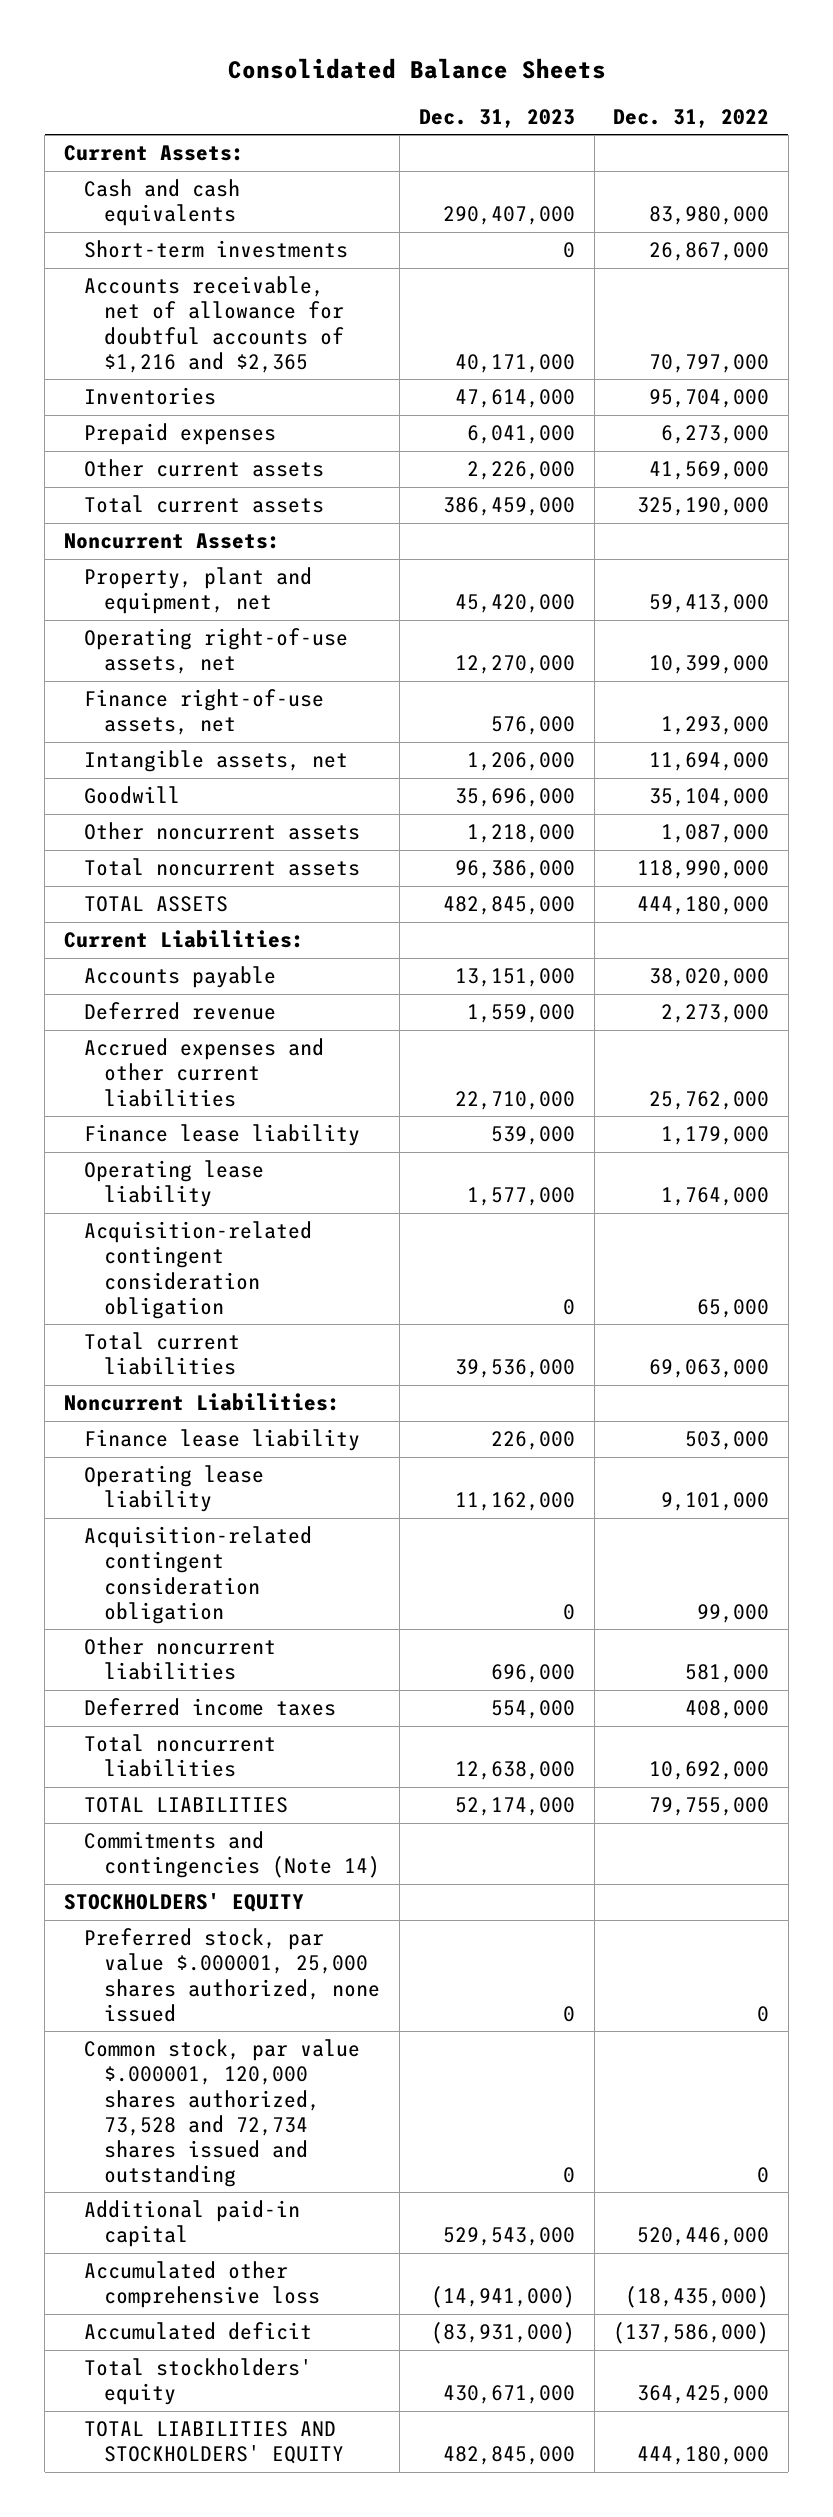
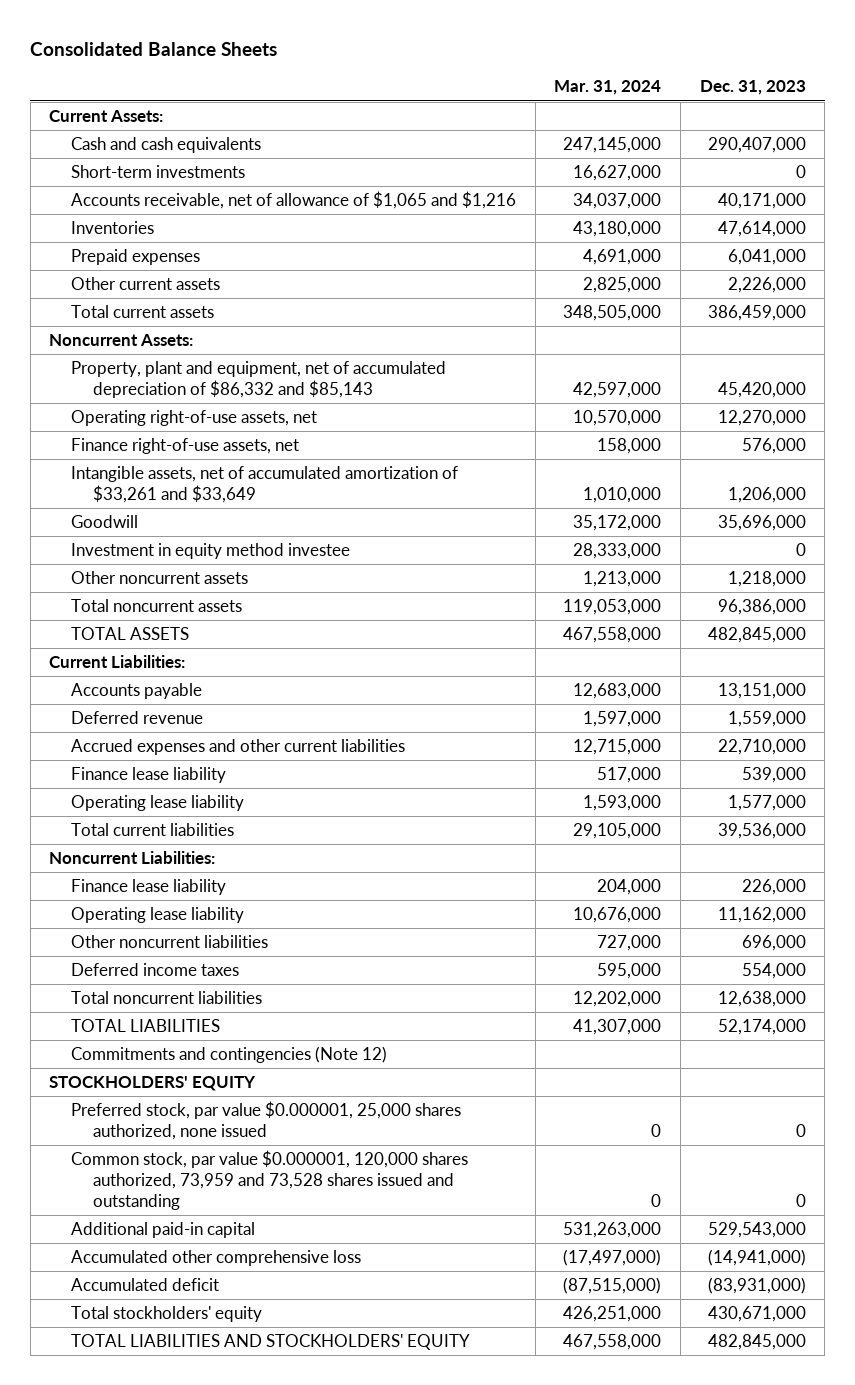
[613,108,770,128] Dec. 31, 2022 -> none
none -> [554,80,662,96] Mar. 31, 2024
[84,276,345,373] Accounts receivable, net of allowance for doubtful accounts of $1,216 and $2,365 -> [70,191,516,210] Accounts receivable, net of allowance of $1,065 and $1,216
[84,567,313,615] Property, plant and equipment, net -> [70,361,446,399] Property, plant and equipment, net of accumulated depreciation of $86,332 and $85,143
[84,750,349,773] Intangible assets, net -> [70,466,458,504] Intangible assets, net of accumulated amortization of $33,261 and $33,649
none -> [70,543,350,560] Investment in equity method investee
[84,1221,313,1319] Acquisition-related contingent consideration obligation -> none
[84,1526,313,1624] Acquisition-related contingent consideration obligation -> none
[84,1831,381,1879] Commitments and contingencies (Note 14) -> [70,1046,387,1064] Commitments and contingencies (Note 12)
[84,1928,381,2022] Preferred stock, par value $.000001, 25,000 shares authorized, none issued -> [70,1101,461,1141] Preferred stock, par value $0.000001, 25,000 shares authorized, none issued
[84,2039,361,2187] Common stock, par value $.000001, 120,000 shares authorized, 73,528 and 72,734 shares issued and outstanding -> [70,1150,468,1211] Common stock, par value $0.000001, 120,000 shares authorized, 73,959 and 73,528 shares issued and outstanding

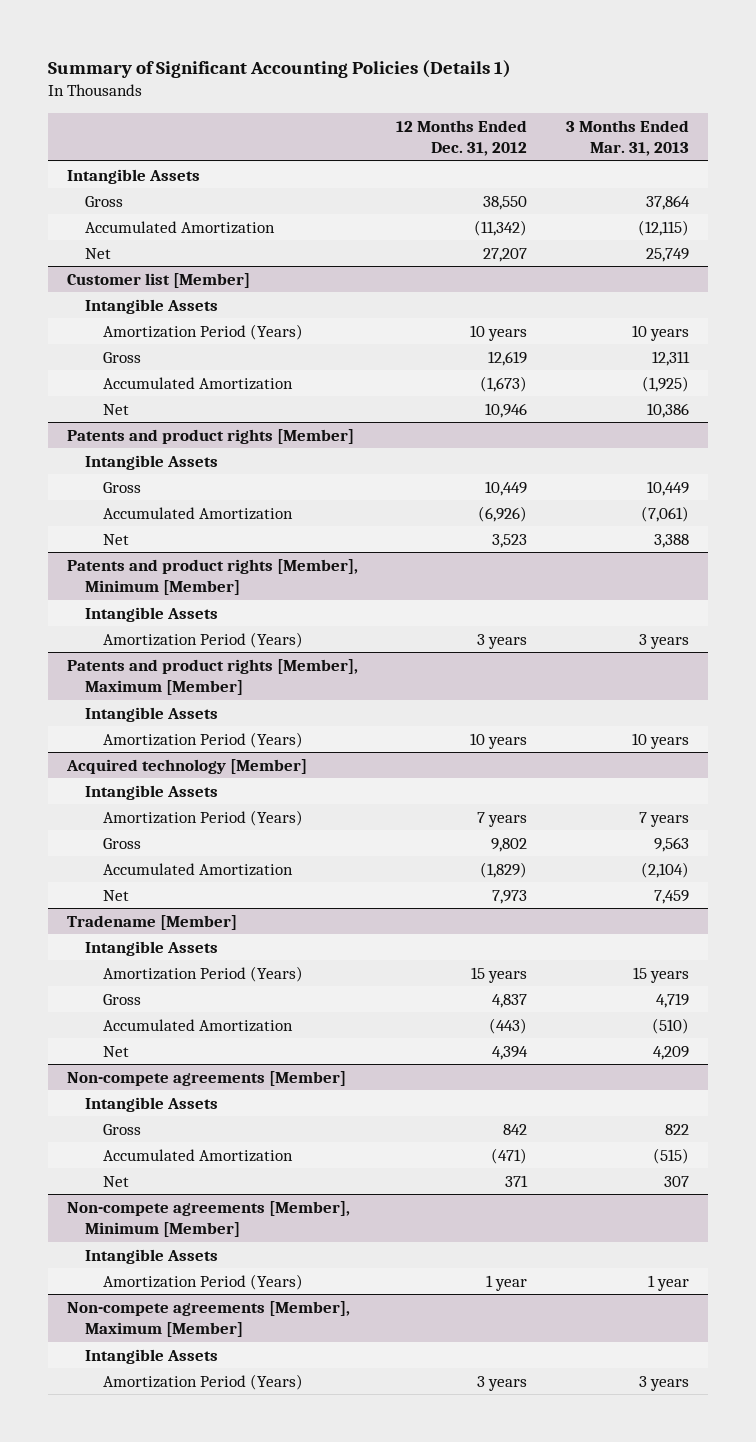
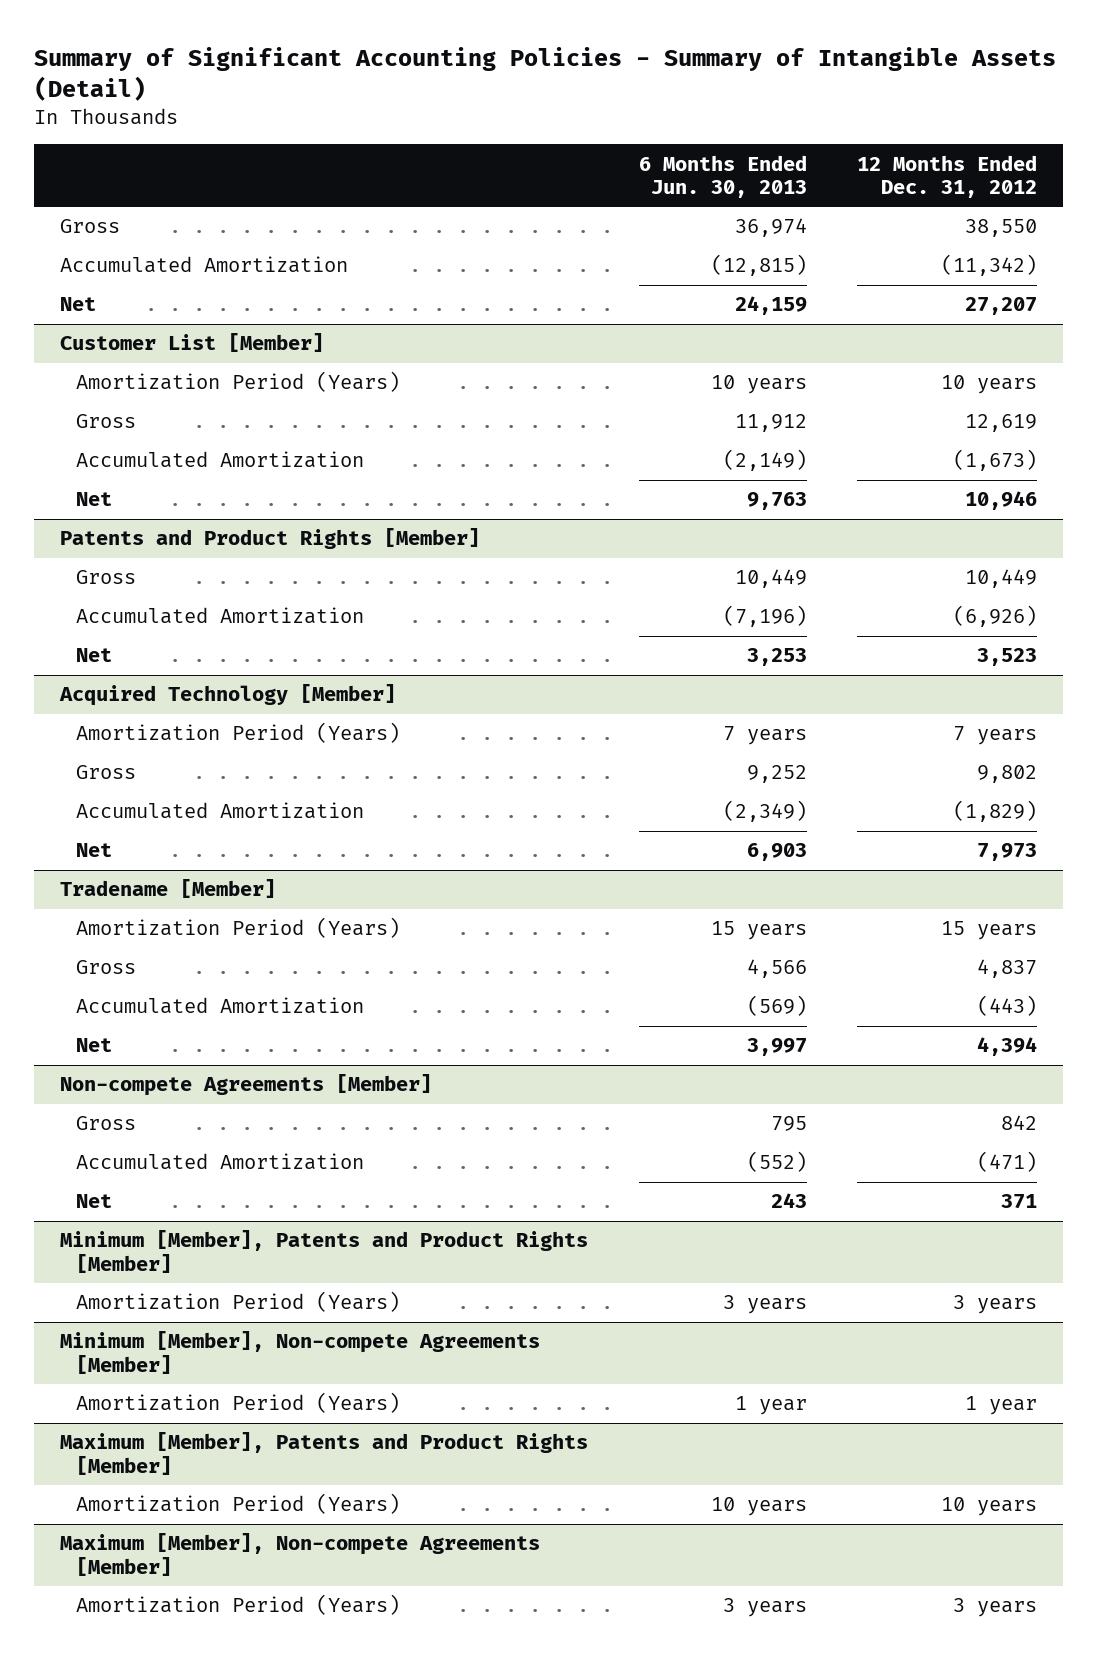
[48,59,512,78] Summary of Significant Accounting Policies (Details 1) -> [34,46,1057,101] Summary of Significant Accounting Policies - Summary of Intangible Assets (Detail)
[565,119,689,157] 3 Months Ended Mar. 31, 2013 -> none
none -> [638,154,807,198] 6 Months Ended Jun. 30, 2013
[67,168,201,184] Intangible Assets -> none
[85,298,219,314] Intangible Assets -> none
[67,272,251,288] Customer list [Member] -> [59,333,324,353] Customer List [Member]
[85,454,219,470] Intangible Assets -> none
[67,428,355,444] Patents and product rights [Member] -> [59,528,480,550] Patents and Product Rights [Member]
[67,558,359,596] Patents and product rights [Member], Minimum [Member] -> none
[85,606,219,622] Intangible Assets -> none
[102,631,303,648] Amortization Period (Years) -> none
[67,658,359,696] Patents and product rights [Member], Maximum [Member] -> none
[85,706,219,722] Intangible Assets -> none
[102,731,303,748] Amortization Period (Years) -> none
[85,784,219,800] Intangible Assets -> none
[66,758,308,774] Acquired technology [Member] -> [58,684,396,707] Acquired Technology [Member]
[85,940,219,956] Intangible Assets -> none
[85,1096,219,1112] Intangible Assets -> none
[67,1070,347,1086] Non-compete agreements [Member] -> [59,1074,432,1097] Non-compete Agreements [Member]
[85,1248,219,1264] Intangible Assets -> none
none -> [59,1230,588,1273] Minimum [Member], Patents and Product Rights [Member]
none -> [75,1291,400,1313] Amortization Period (Years)
[67,1200,351,1238] Non-compete agreements [Member], Minimum [Member] -> [59,1331,540,1374] Minimum [Member], Non-compete Agreements [Member]
[85,1348,219,1364] Intangible Assets -> none
none -> [59,1432,588,1475] Maximum [Member], Patents and Product Rights [Member]
none -> [75,1493,400,1515] Amortization Period (Years)
[67,1300,351,1338] Non-compete agreements [Member], Maximum [Member] -> [59,1533,540,1576] Maximum [Member], Non-compete Agreements [Member]

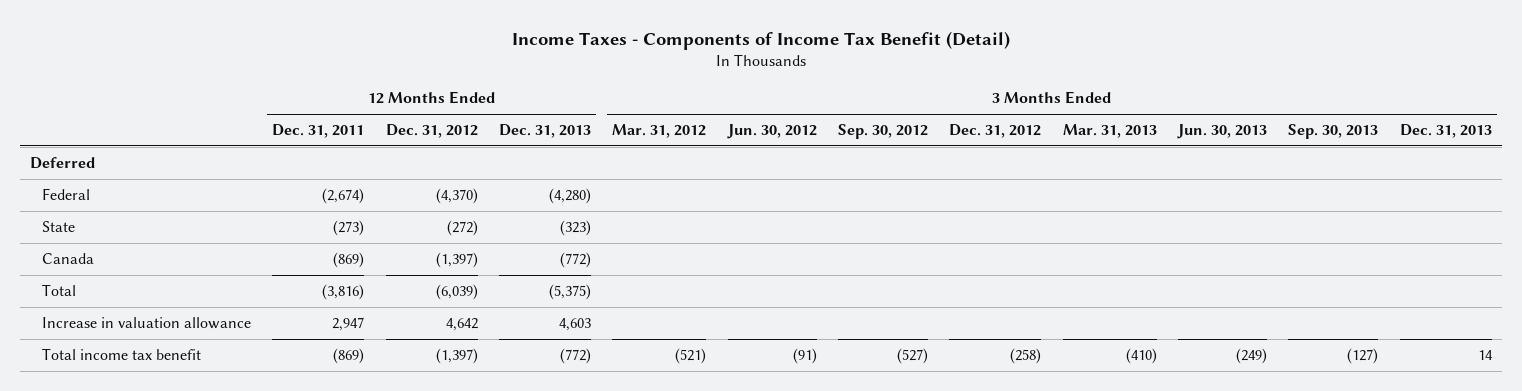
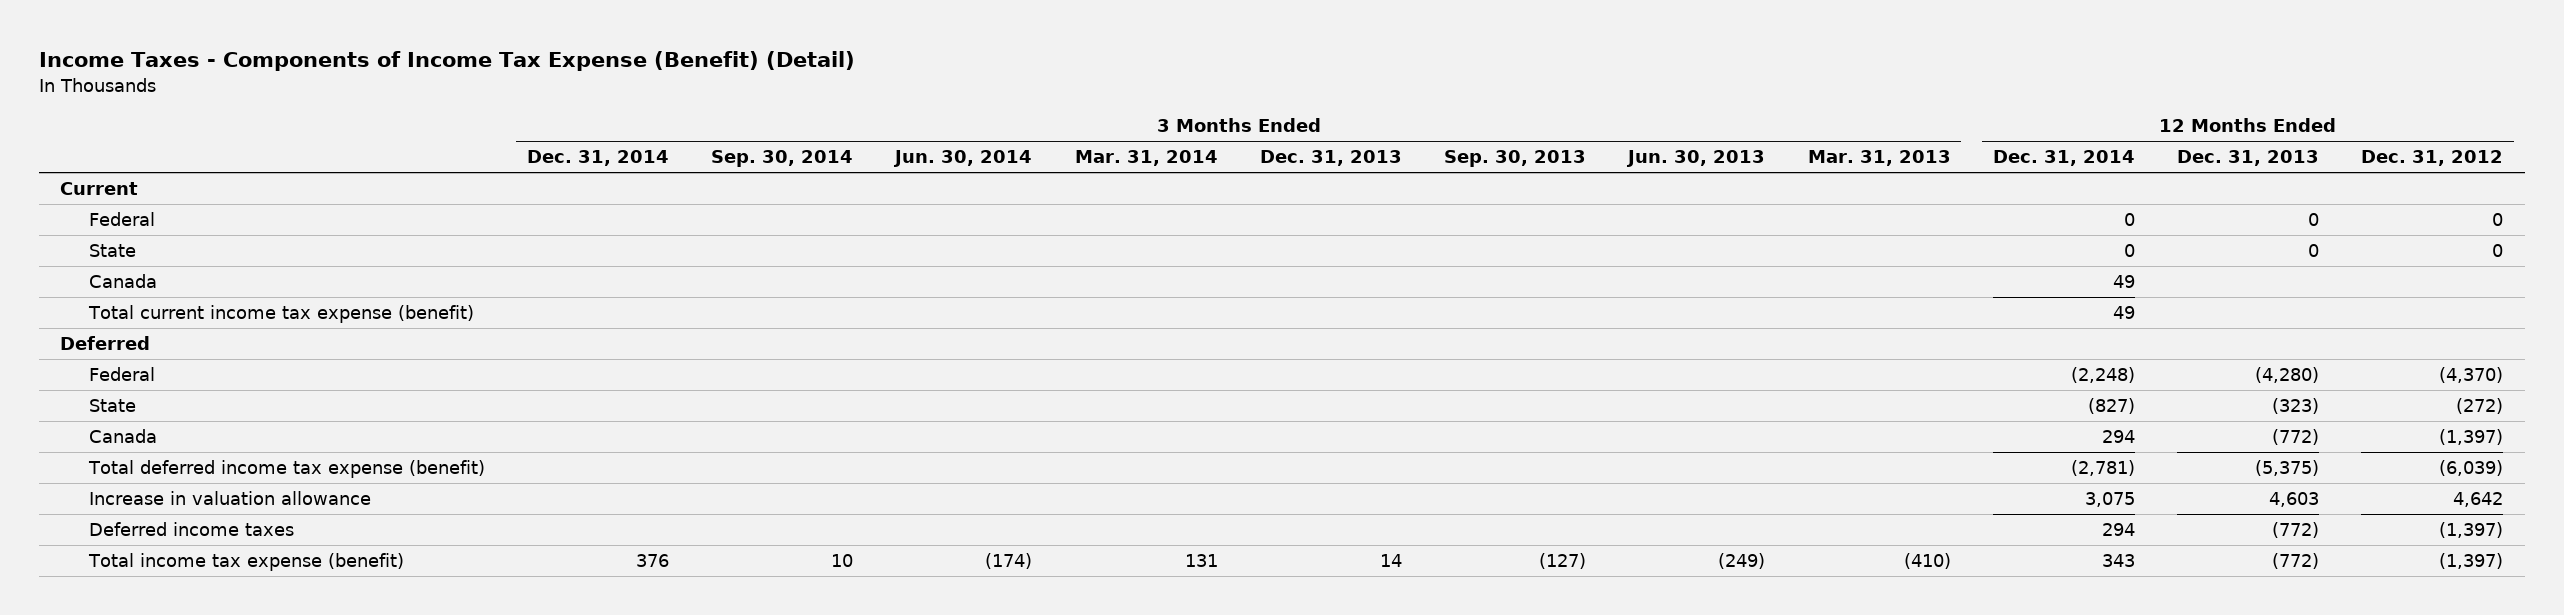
[511,30,1010,50] Income Taxes - Components of Income Tax Benefit (Detail) -> [39,51,856,72] Income Taxes - Components of Income Tax Expense (Benefit) (Detail)
[272,124,365,139] Dec. 31, 2011 -> none
[612,124,707,139] Mar. 31, 2012 -> none
[726,124,817,140] Jun. 30, 2012 -> none
[837,124,928,140] Sep. 30, 2012 -> none
[949,124,1042,139] Dec. 31, 2012 -> none
none -> [526,150,669,167] Dec. 31, 2014
none -> [711,150,854,168] Sep. 30, 2014
none -> [893,150,1033,168] Jun. 30, 2014
none -> [1074,150,1218,167] Mar. 31, 2014
none -> [1992,150,2135,167] Dec. 31, 2014
none -> [60,182,139,196] Current
none -> [88,212,155,227] Federal
none -> [88,244,136,258] State
none -> [88,274,157,289] Canada
none -> [87,305,474,324] Total current income tax expense (benefit)
[41,284,76,297] Total -> [87,460,485,479] Total deferred income tax expense (benefit)
none -> [88,522,294,537] Deferred income taxes
[41,348,201,361] Total income tax benefit -> [87,553,404,572] Total income tax expense (benefit)

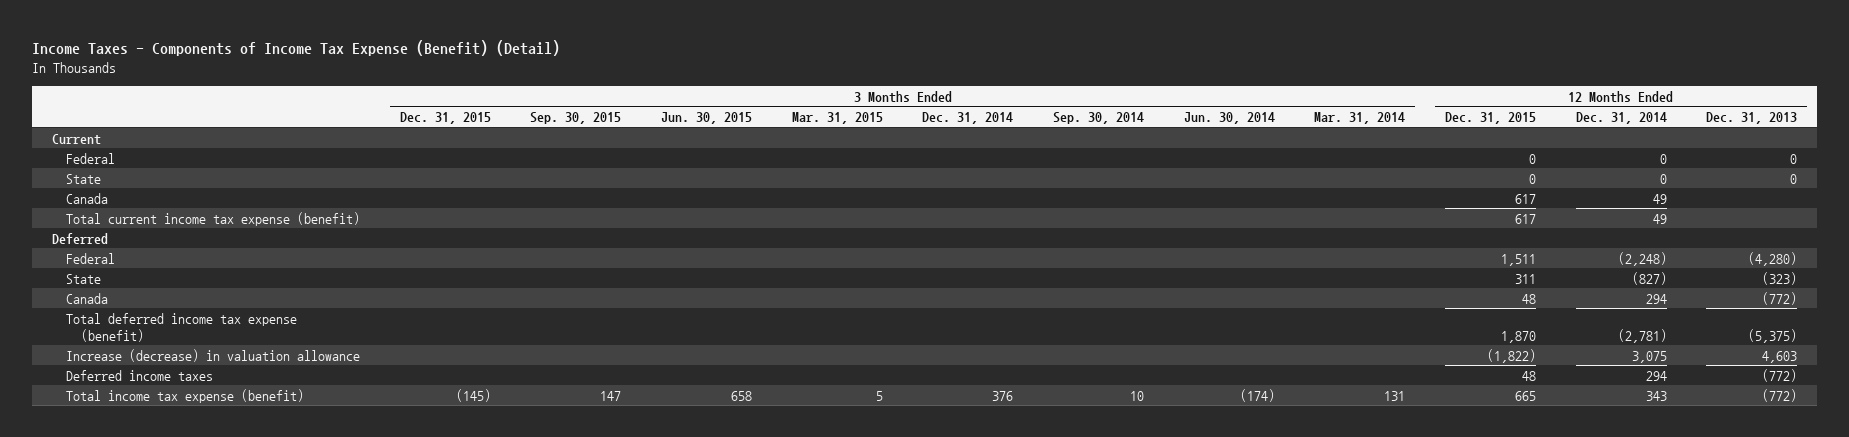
[1259,150,1402,167] Dec. 31, 2013 -> none
[1444,150,1587,168] Sep. 30, 2013 -> none
[1626,150,1766,168] Jun. 30, 2013 -> none
[1807,150,1951,167] Mar. 31, 2013 -> none
[2361,150,2504,167] Dec. 31, 2012 -> none
none -> [399,112,491,125] Dec. 31, 2015
none -> [530,112,622,125] Sep. 30, 2015
none -> [661,112,753,125] Jun. 30, 2015
none -> [791,112,883,125] Mar. 31, 2015
none -> [1444,112,1536,125] Dec. 31, 2015
[88,491,371,506] Increase in valuation allowance -> [66,348,361,362] Increase (decrease) in valuation allowance

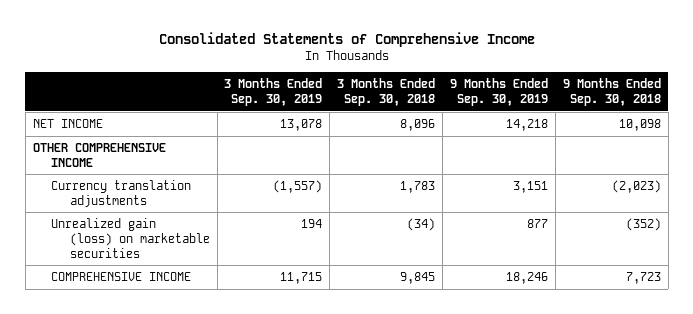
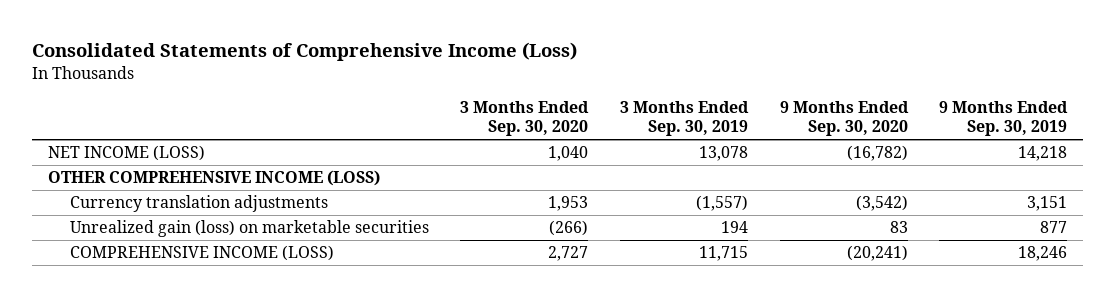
[158,31,535,47] Consolidated Statements of Comprehensive Income -> [31,41,577,61] Consolidated Statements of Comprehensive Income (Loss)
[337,78,436,106] 3 Months Ended Sep. 30, 2018 -> none
[562,78,661,106] 9 Months Ended Sep. 30, 2018 -> none
none -> [460,101,590,137] 3 Months Ended Sep. 30, 2020
none -> [779,101,909,137] 9 Months Ended Sep. 30, 2020
[32,119,103,129] NET INCOME -> [47,145,205,162] NET INCOME (LOSS)
[32,143,166,167] OTHER COMPREHENSIVE INCOME -> [47,170,380,187] OTHER COMPREHENSIVE INCOME (LOSS)
[51,272,192,282] COMPREHENSIVE INCOME -> [69,245,334,262] COMPREHENSIVE INCOME (LOSS)

